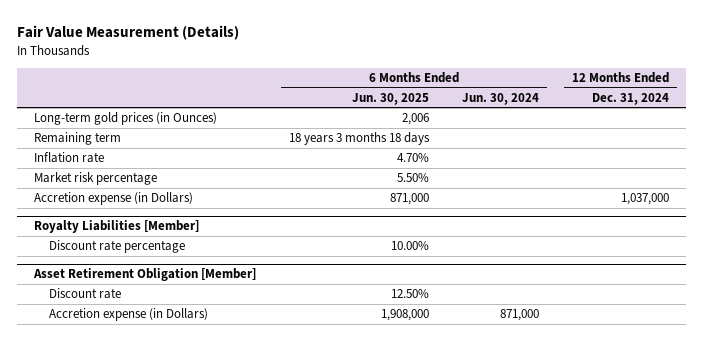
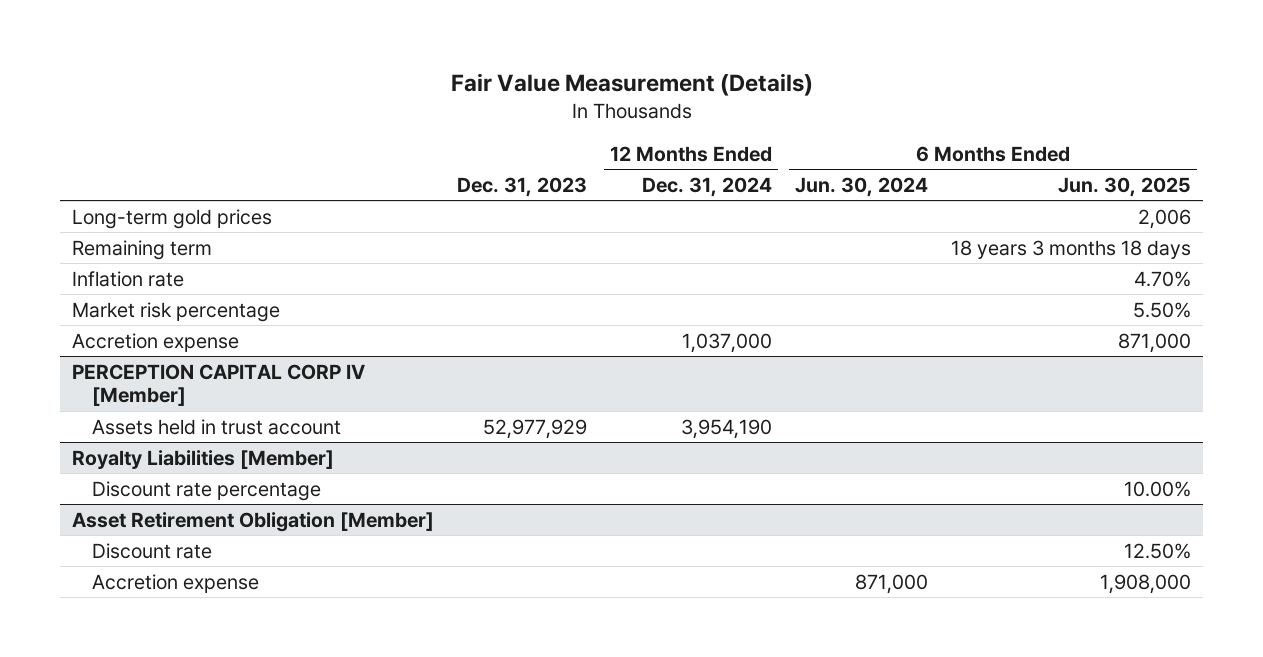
none -> [456,176,587,197] Dec. 31, 2023
[33,112,217,126] Long-term gold prices (in Ounces) -> [71,208,272,229] Long-term gold prices
[33,192,193,206] Accretion expense (in Dollars) -> [71,332,239,352] Accretion expense
none -> [71,363,365,407] PERCEPTION CAPITAL CORP IV [Member]
none -> [92,418,342,435] Assets held in trust account
[49,308,209,322] Accretion expense (in Dollars) -> [92,573,260,593] Accretion expense

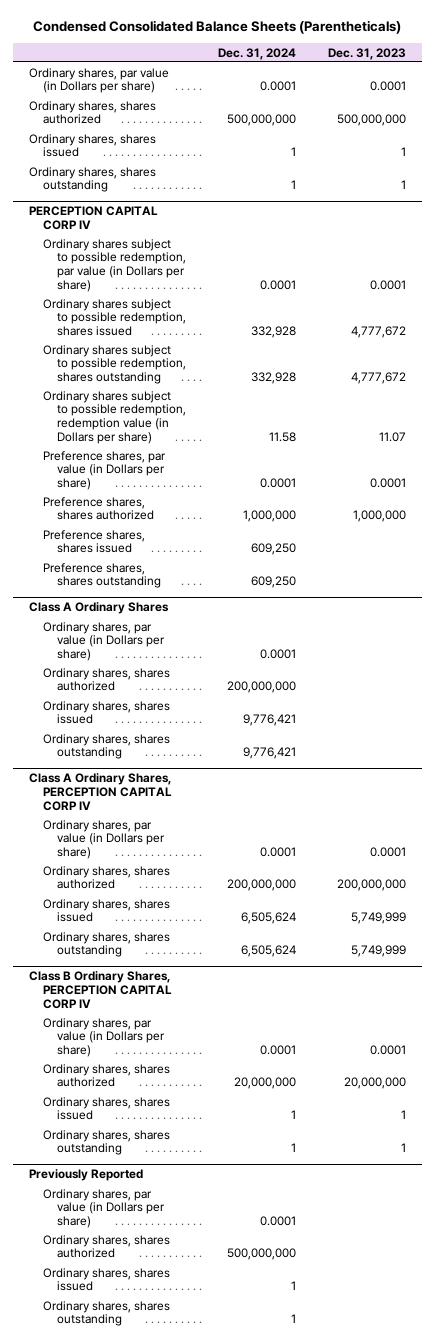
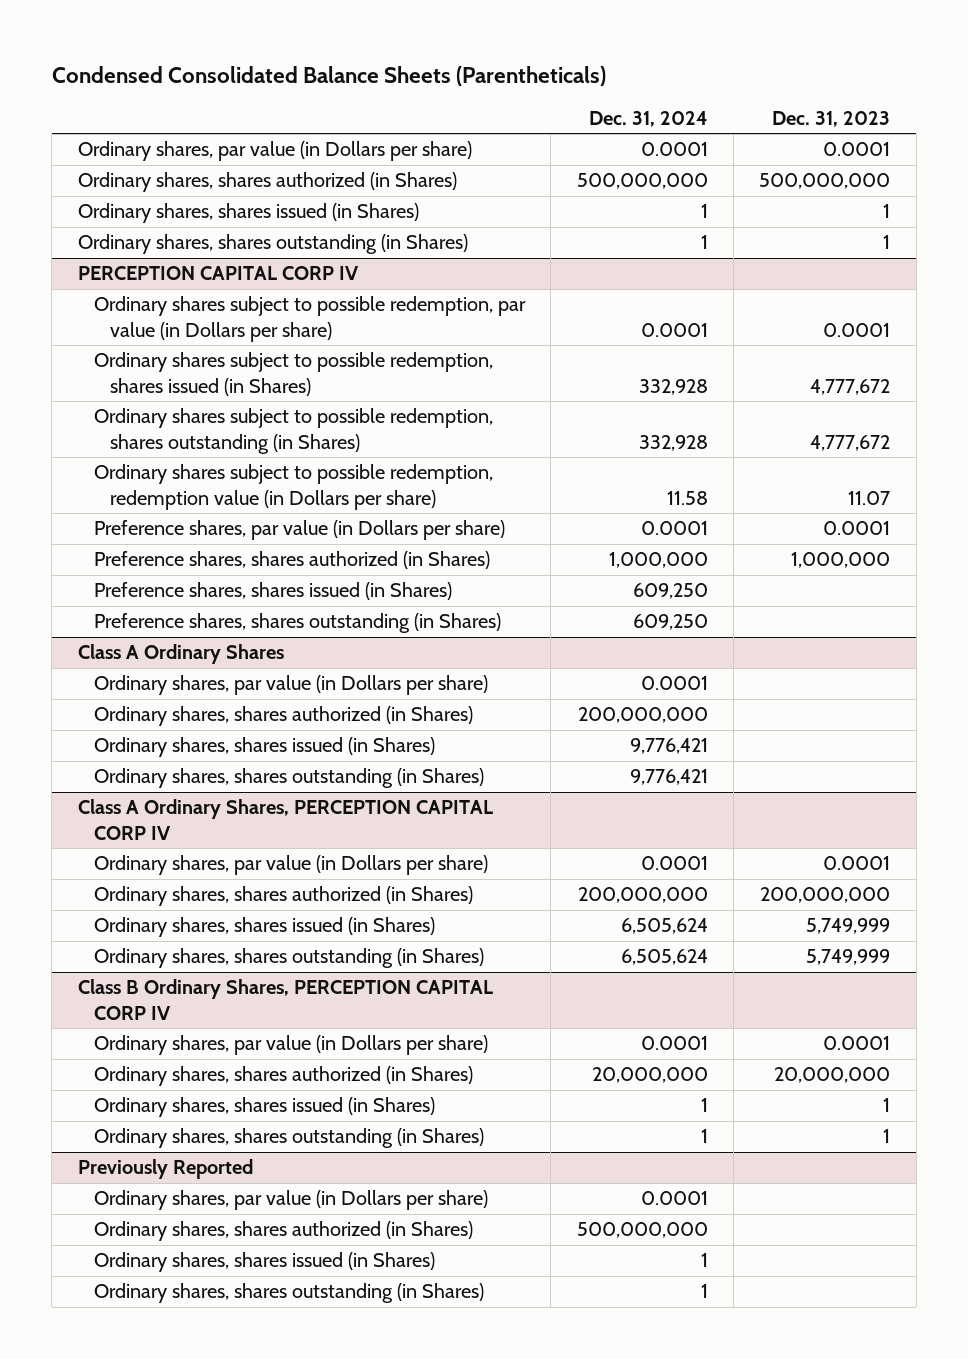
[28,100,156,125] Ordinary shares, shares authorized -> [77,172,457,193] Ordinary shares, shares authorized (in Shares)
[28,133,156,158] Ordinary shares, shares issued -> [77,203,419,224] Ordinary shares, shares issued (in Shares)
[28,166,156,193] Ordinary shares, shares outstanding -> [77,234,468,255] Ordinary shares, shares outstanding (in Shares)
[42,298,186,337] Ordinary shares subject to possible redemption, shares issued -> [94,352,494,396] Ordinary shares subject to possible redemption, shares issued (in Shares)
[42,344,186,385] Ordinary shares subject to possible redemption, shares outstanding -> [94,408,494,454] Ordinary shares subject to possible redemption, shares outstanding (in Shares)
[42,496,154,521] Preference shares, shares authorized -> [94,551,491,570] Preference shares, shares authorized (in Shares)
[42,529,145,554] Preference shares, shares issued -> [94,582,453,601] Preference shares, shares issued (in Shares)
[42,562,161,589] Preference shares, shares outstanding -> [94,613,502,634] Preference shares, shares outstanding (in Shares)
[42,667,170,692] Ordinary shares, shares authorized -> [94,706,474,727] Ordinary shares, shares authorized (in Shares)
[42,700,170,725] Ordinary shares, shares issued -> [94,737,436,758] Ordinary shares, shares issued (in Shares)
[42,733,170,760] Ordinary shares, shares outstanding -> [94,768,485,789] Ordinary shares, shares outstanding (in Shares)
[42,865,170,890] Ordinary shares, shares authorized -> [94,886,474,907] Ordinary shares, shares authorized (in Shares)
[42,898,170,923] Ordinary shares, shares issued -> [94,917,436,938] Ordinary shares, shares issued (in Shares)
[42,931,170,958] Ordinary shares, shares outstanding -> [94,948,485,969] Ordinary shares, shares outstanding (in Shares)
[42,1063,170,1088] Ordinary shares, shares authorized -> [94,1066,474,1087] Ordinary shares, shares authorized (in Shares)
[42,1096,170,1121] Ordinary shares, shares issued -> [94,1097,436,1118] Ordinary shares, shares issued (in Shares)
[42,1129,170,1156] Ordinary shares, shares outstanding -> [94,1128,485,1149] Ordinary shares, shares outstanding (in Shares)
[42,1234,170,1259] Ordinary shares, shares authorized -> [94,1221,474,1242] Ordinary shares, shares authorized (in Shares)
[42,1267,170,1292] Ordinary shares, shares issued -> [94,1252,436,1273] Ordinary shares, shares issued (in Shares)
[42,1300,170,1327] Ordinary shares, shares outstanding -> [94,1283,485,1304] Ordinary shares, shares outstanding (in Shares)

